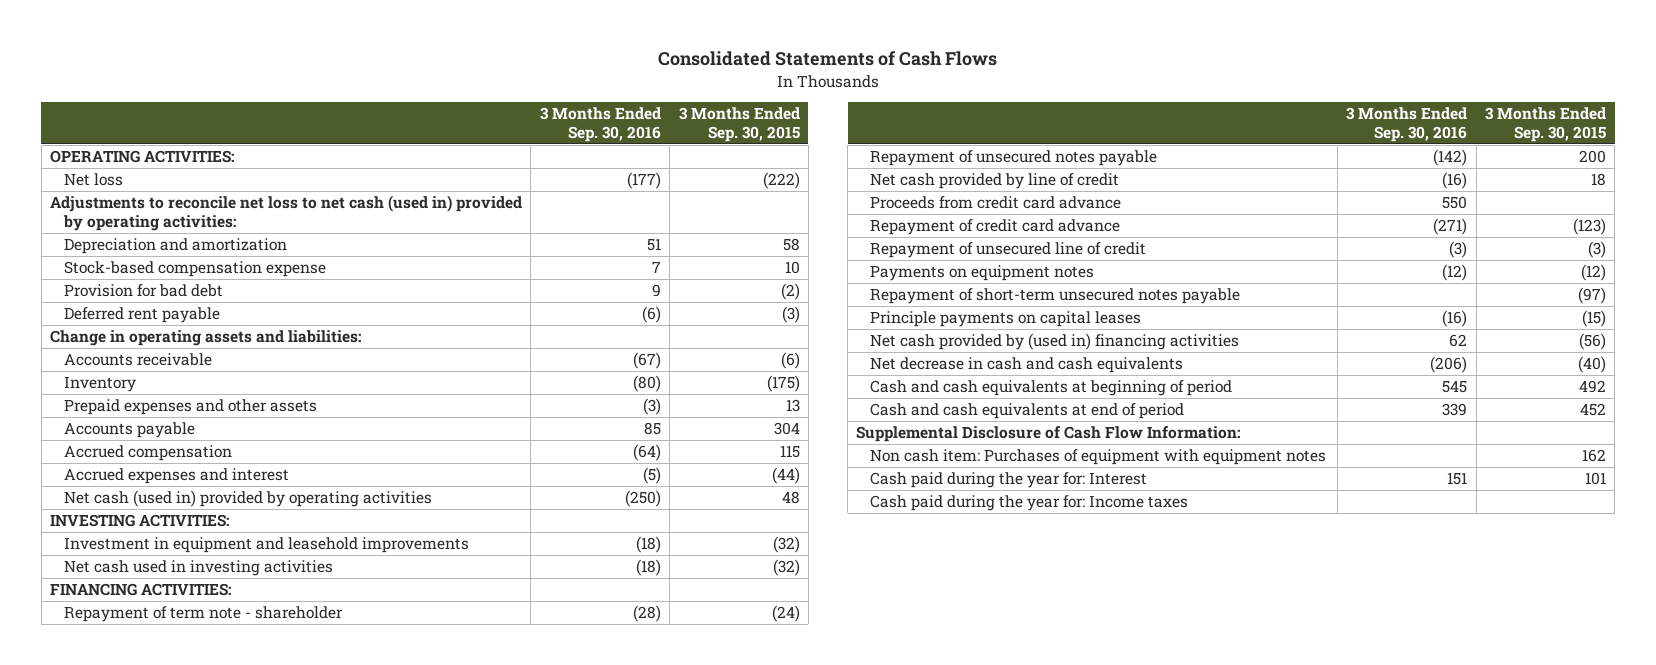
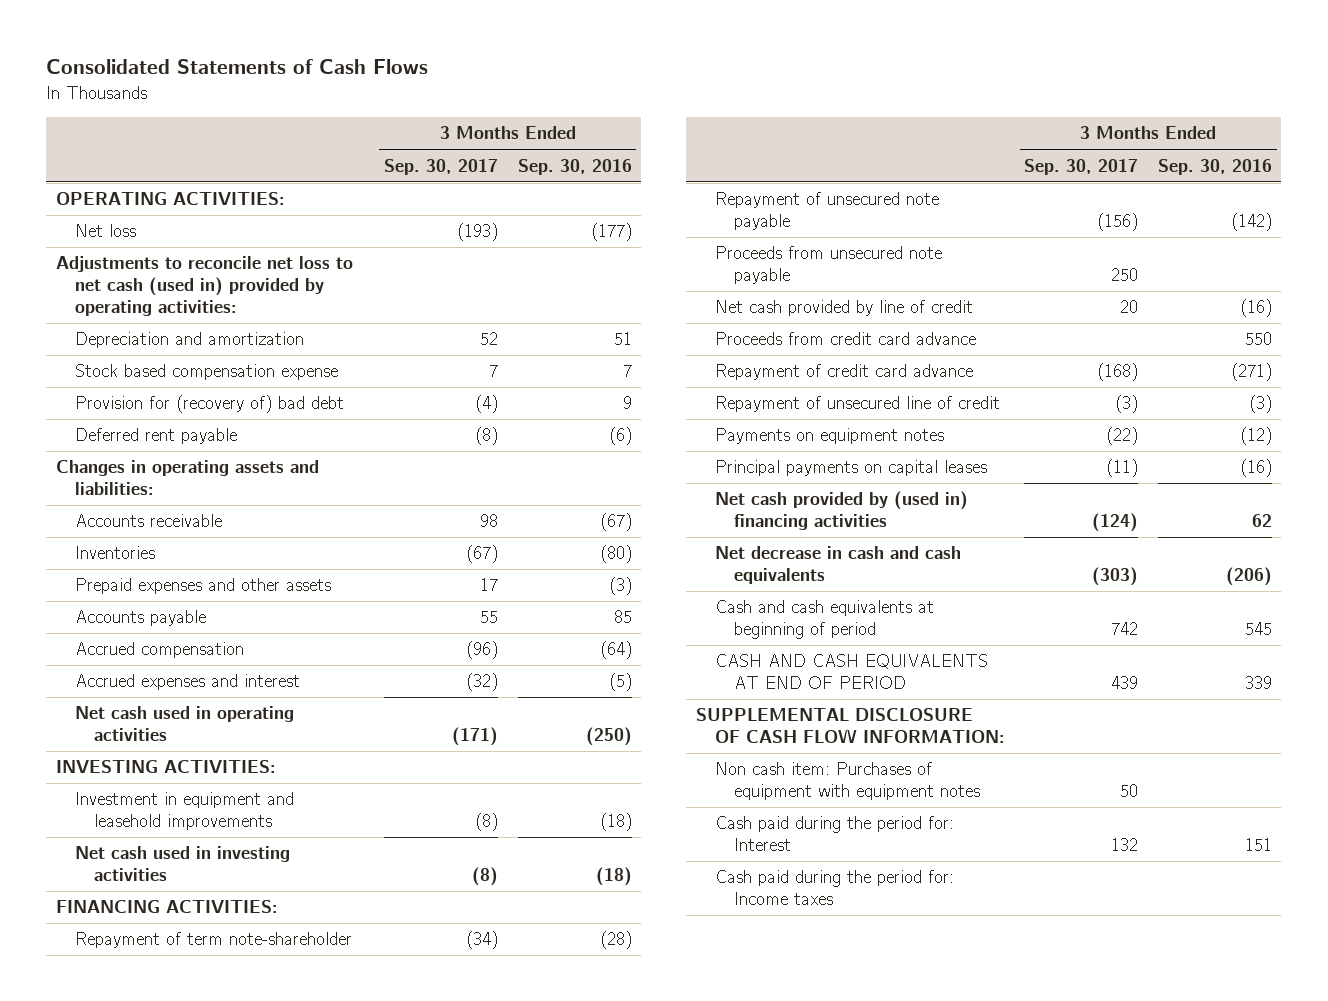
[678,107,800,143] 3 Months Ended Sep. 30, 2015 -> none
none -> [384,158,499,175] Sep. 30, 2017
[63,261,326,278] Stock-based compensation expense -> [74,364,338,381] Stock based compensation expense
[63,284,223,298] Provision for bad debt -> [74,395,344,414] Provision for (recovery of) bad debt
[50,330,362,347] Change in operating assets and liabilities: -> [56,460,320,496] Changes in operating assets and liabilities:
[63,376,136,393] Inventory -> [74,546,155,560] Inventories
[63,490,432,508] Net cash (used in) provided by operating activities -> [74,706,294,742] Net cash used in operating activities
[63,606,343,623] Repayment of term note - shareholder -> [74,932,352,949] Repayment of term note-shareholder
[870,150,1158,167] Repayment of unsecured notes payable -> [715,192,940,231] Repayment of unsecured note payable
none -> [715,246,943,285] Proceeds from unsecured note payable
[870,288,1241,305] Repayment of short-term unsecured notes payable -> none
[870,311,1142,328] Principle payments on capital leases -> [715,460,988,477] Principal payments on capital leases
[870,403,1185,420] Cash and cash equivalents at end of period -> [715,654,989,690] CASH AND CASH EQUIVALENTS AT END OF PERIOD
[856,426,1241,443] Supplemental Disclosure of Cash Flow Information: -> [696,708,1006,744] SUPPLEMENTAL DISCLOSURE OF CASH FLOW INFORMATION:
[870,472,1148,489] Cash paid during the year for: Interest -> [715,816,955,852] Cash paid during the period for: Interest
[870,495,1189,512] Cash paid during the year for: Income taxes -> [715,870,955,906] Cash paid during the period for: Income taxes

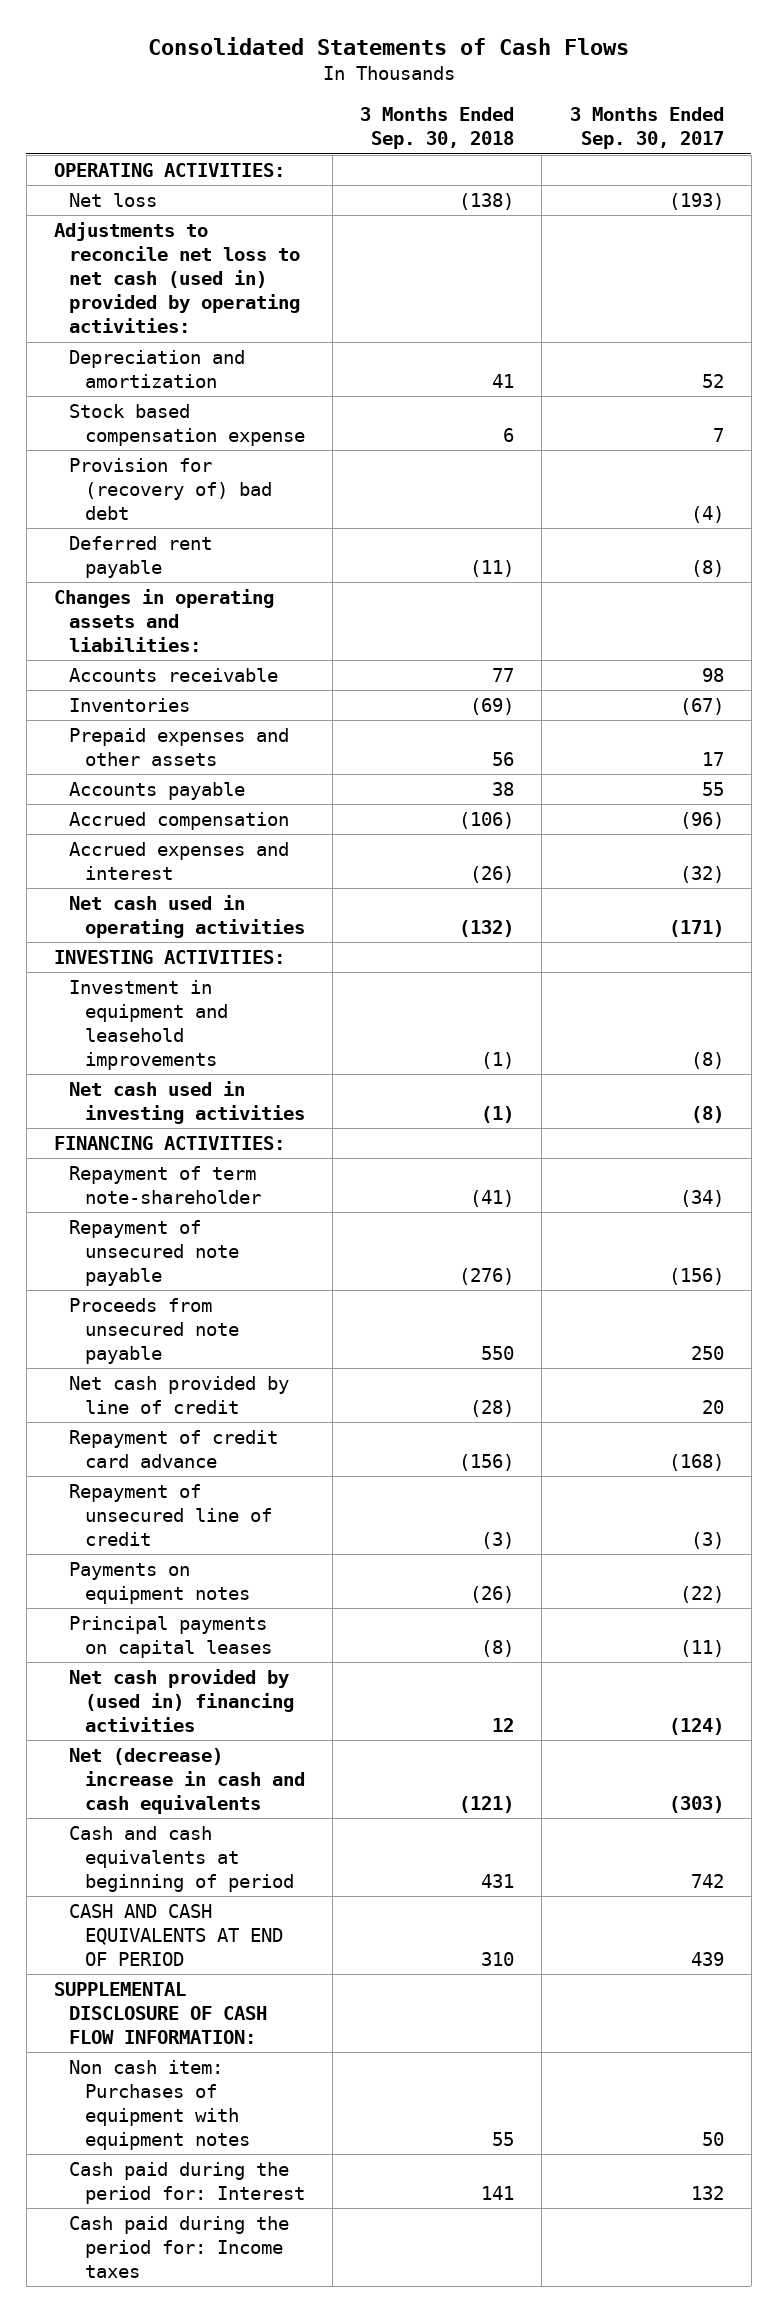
[517,158,632,175] Sep. 30, 2016 -> none
none -> [360,107,515,150] 3 Months Ended Sep. 30, 2018
[715,332,977,346] Proceeds from credit card advance -> none
[715,546,962,585] Net decrease in cash and cash equivalents -> [69,1748,305,1815] Net (decrease) increase in cash and cash equivalents

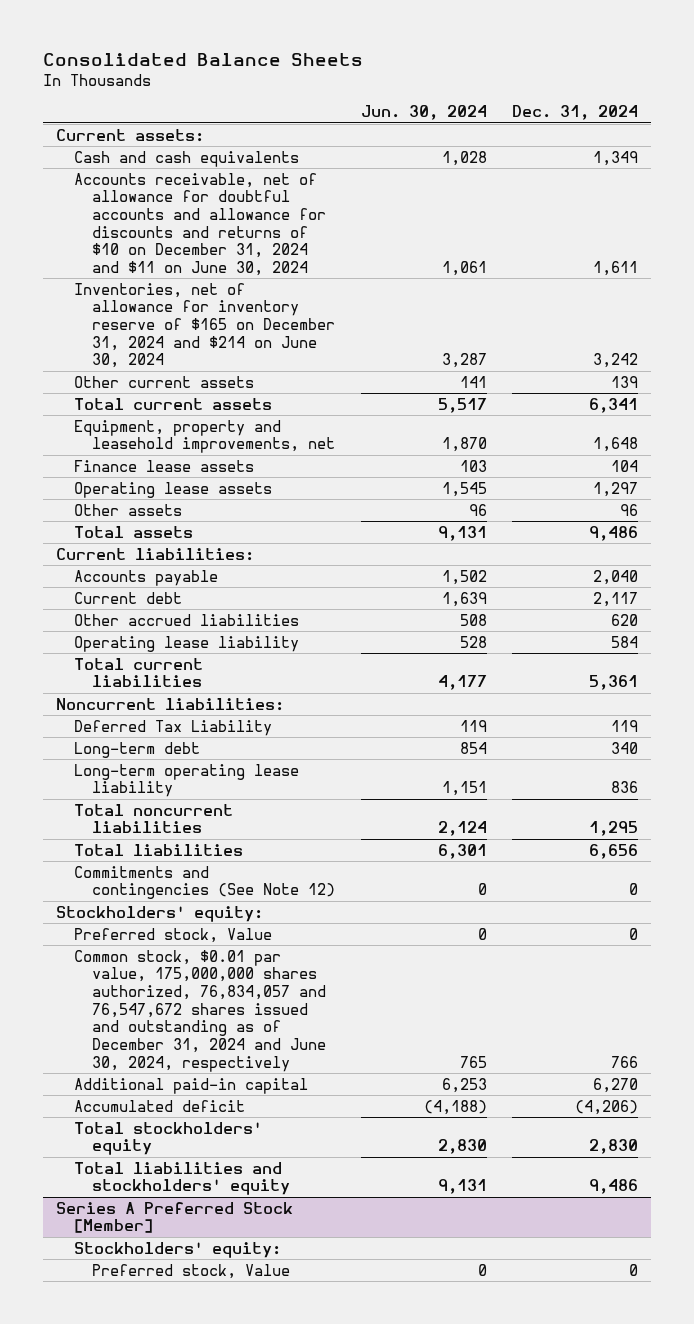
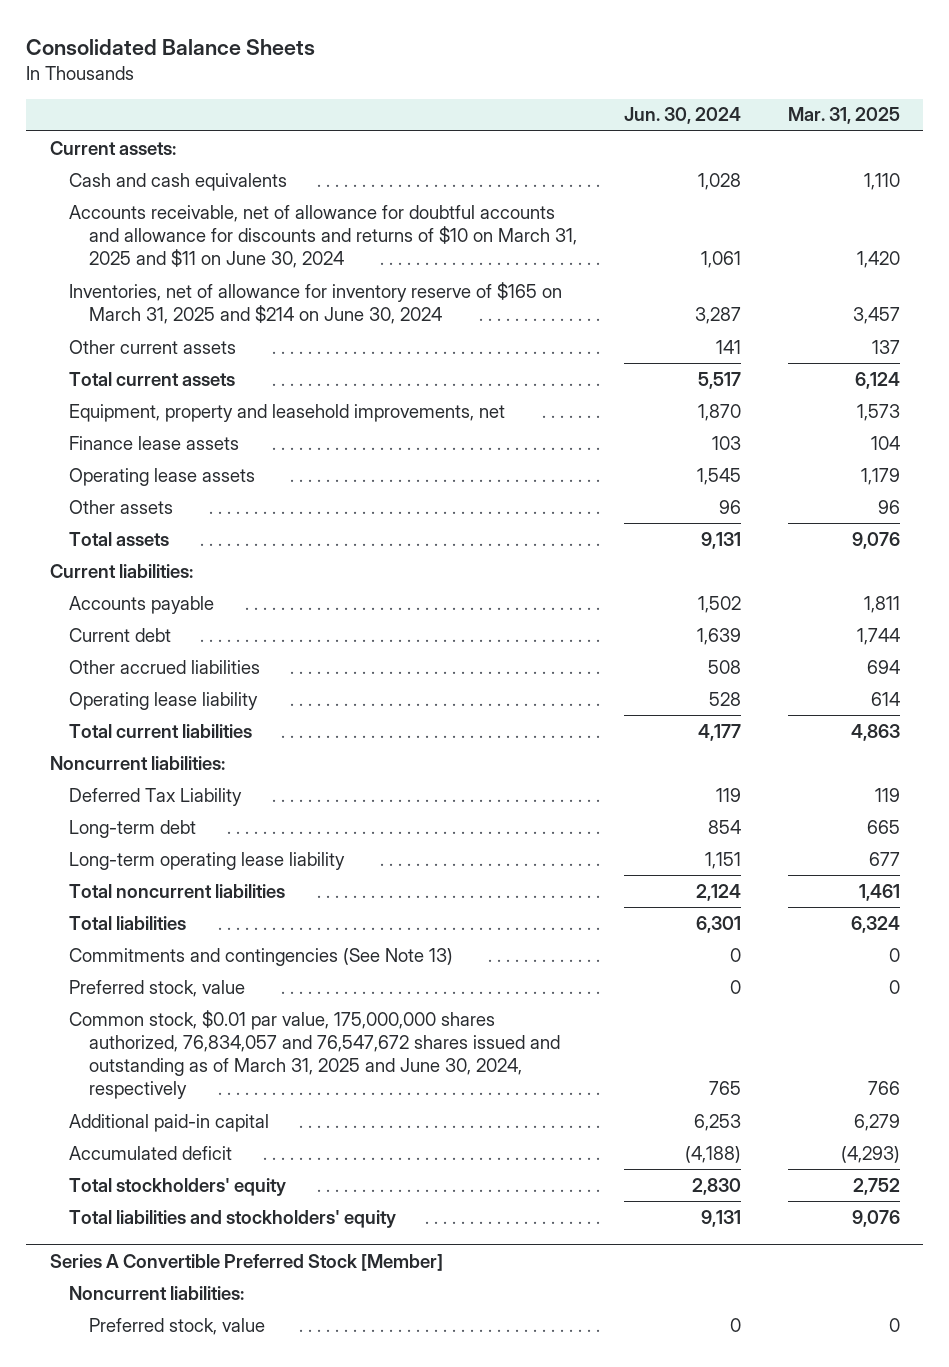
[512,105,639,121] Dec. 31, 2024 -> none
none -> [787,107,900,125] Mar. 31, 2025
[73,172,327,277] Accounts receivable, net of allowance for doubtful accounts and allowance for discounts and returns of $10 on December 31, 2024 and $11 on June 30, 2024 -> [69,204,577,269] Accounts receivable, net of allowance for doubtful accounts and allowance for discounts and returns of $10 on March 31, 2025 and $11 on June 30, 2024
[73,282,336,369] Inventories, net of allowance for inventory reserve of $165 on December 31, 2024 and $214 on June 30, 2024 -> [69,281,563,325] Inventories, net of allowance for inventory reserve of $165 on March 31, 2025 and $214 on June 30, 2024
[55,905,263,922] Stockholders' equity: -> none
[73,865,336,900] Commitments and contingencies (See Note 12) -> [69,947,454,966] Commitments and contingencies (See Note 13)
[73,927,272,943] Preferred stock, Value -> [69,979,246,997] Preferred stock, value
[73,949,327,1072] Common stock, $0.01 par value, 175,000,000 shares authorized, 76,834,057 and 76,547,672 shares issued and outstanding as of December 31, 2024 and June 30, 2024, respectively -> [69,1009,560,1100] Common stock, $0.01 par value, 175,000,000 shares authorized, 76,834,057 and 76,547,672 shares issued and outstanding as of March 31, 2025 and June 30, 2024, respectively
[73,1241,281,1258] Stockholders' equity: -> none
[55,1201,293,1234] Series A Preferred Stock [Member] -> [49,1253,443,1271] Series A Convertible Preferred Stock [Member]
none -> [69,1285,245,1300] Noncurrent liabilities:
[92,1263,291,1279] Preferred stock, Value -> [88,1317,265,1335] Preferred stock, value

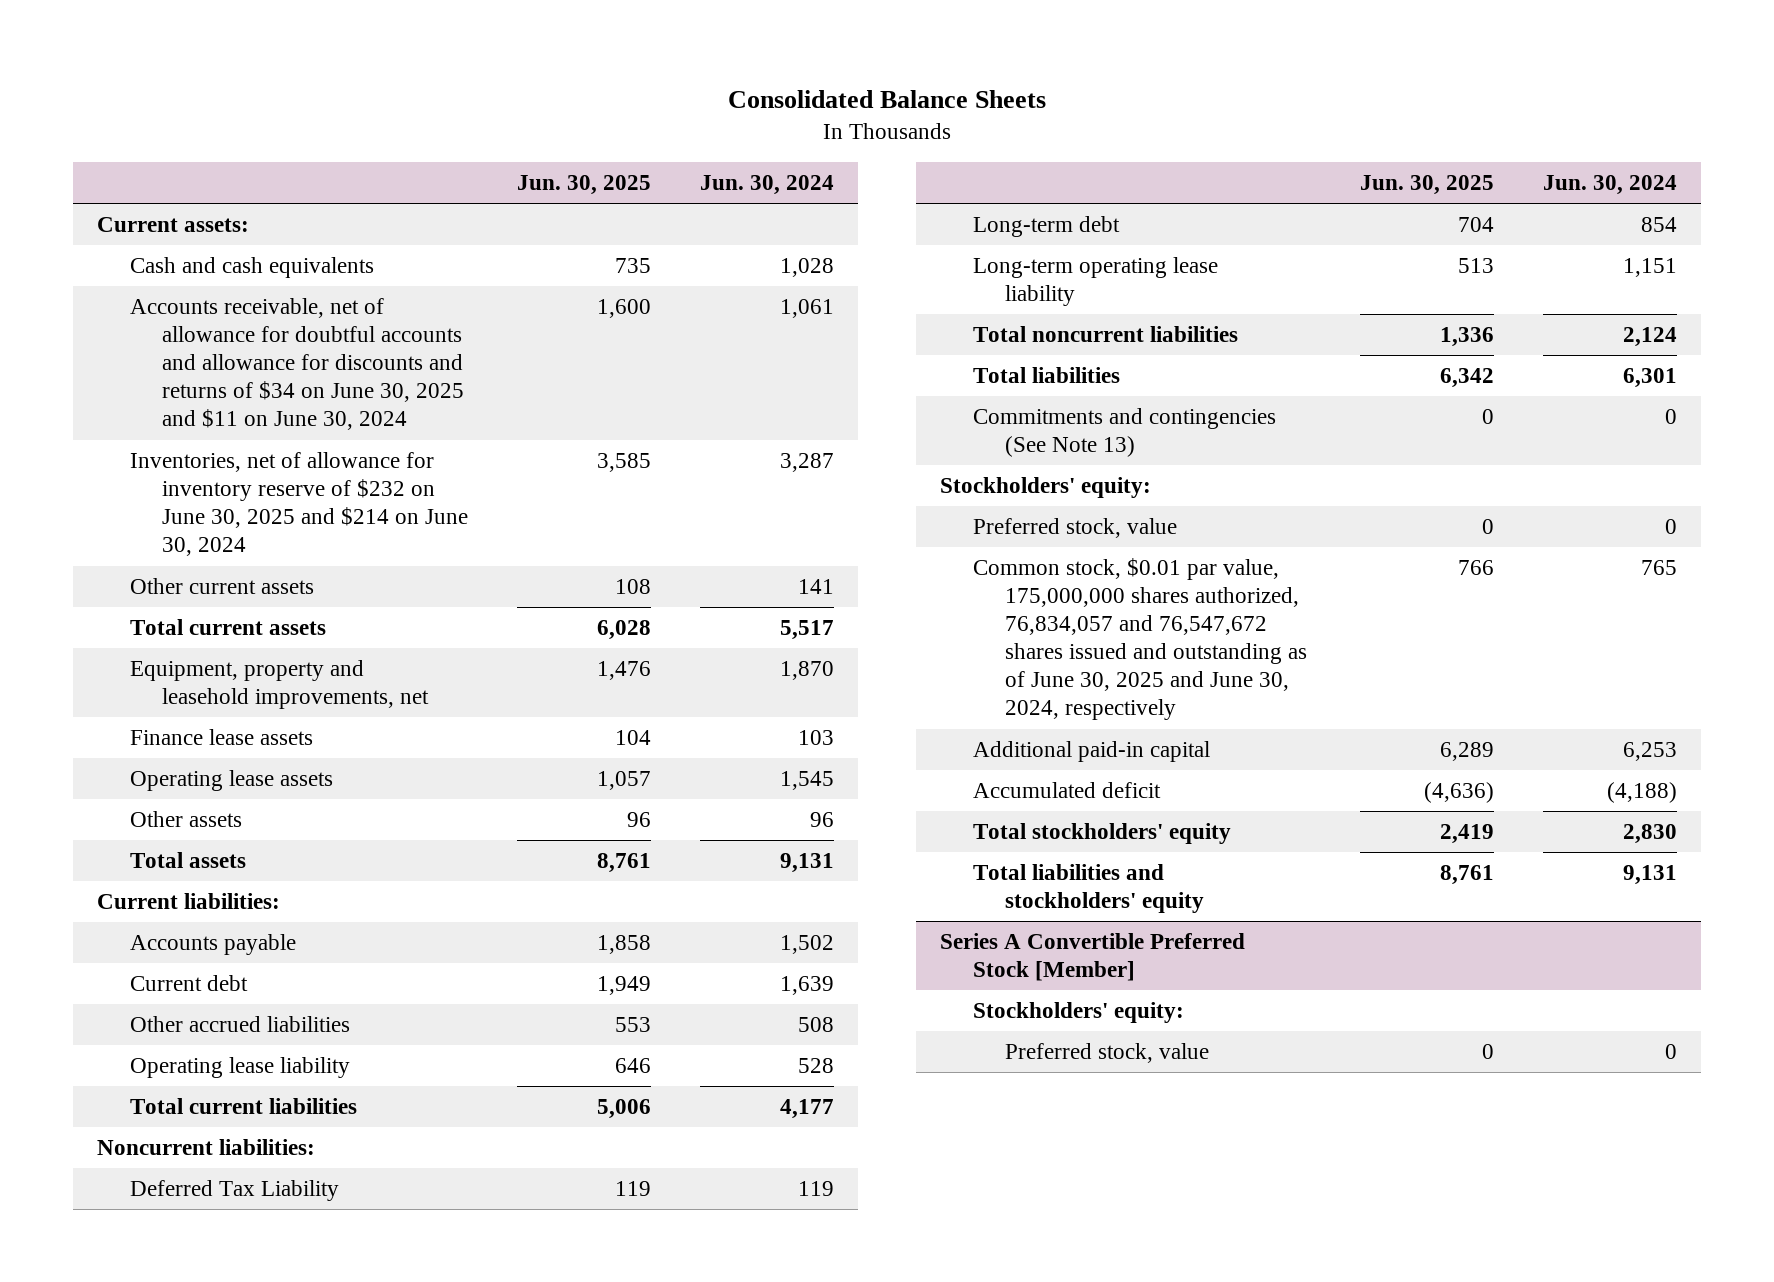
[787,107,900,125] Mar. 31, 2025 -> none
none -> [517,174,652,195] Jun. 30, 2025
[69,204,577,269] Accounts receivable, net of allowance for doubtful accounts and allowance for discounts and returns of $10 on March 31, 2025 and $11 on June 30, 2024 -> [129,298,465,431] Accounts receivable, net of allowance for doubtful accounts and allowance for discounts and returns of $34 on June 30, 2025 and $11 on June 30, 2024
[69,281,563,325] Inventories, net of allowance for inventory reserve of $165 on March 31, 2025 and $214 on June 30, 2024 -> [129,452,469,557] Inventories, net of allowance for inventory reserve of $232 on June 30, 2025 and $214 on June 30, 2024
none -> [939,477,1151,499] Stockholders' equity:
[69,1009,560,1100] Common stock, $0.01 par value, 175,000,000 shares authorized, 76,834,057 and 76,547,672 shares issued and outstanding as of March 31, 2025 and June 30, 2024, respectively -> [972,558,1308,721] Common stock, $0.01 par value, 175,000,000 shares authorized, 76,834,057 and 76,547,672 shares issued and outstanding as of June 30, 2025 and June 30, 2024, respectively
[69,1285,245,1300] Noncurrent liabilities: -> none
none -> [972,1002,1184,1024] Stockholders' equity:

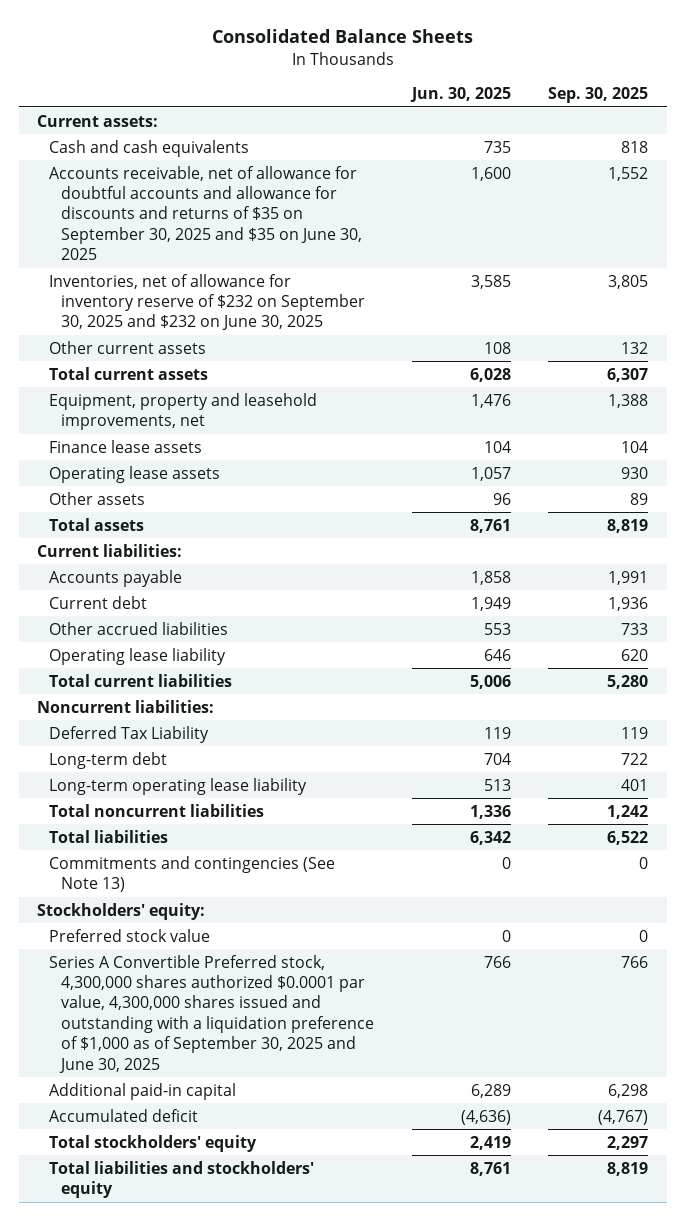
[700,174,835,195] Jun. 30, 2024 -> none
none -> [548,87,649,104] Sep. 30, 2025
[129,298,465,431] Accounts receivable, net of allowance for doubtful accounts and allowance for discounts and returns of $34 on June 30, 2025 and $11 on June 30, 2024 -> [49,165,363,261] Accounts receivable, net of allowance for doubtful accounts and allowance for discounts and returns of $35 on September 30, 2025 and $35 on June 30, 2025
[129,452,469,557] Inventories, net of allowance for inventory reserve of $232 on June 30, 2025 and $214 on June 30, 2024 -> [49,273,366,331] Inventories, net of allowance for inventory reserve of $232 on September 30, 2025 and $232 on June 30, 2025
[972,518,1177,539] Preferred stock, value -> [49,928,211,942] Preferred stock value
[972,558,1308,721] Common stock, $0.01 par value, 175,000,000 shares authorized, 76,834,057 and 76,547,672 shares issued and outstanding as of June 30, 2025 and June 30, 2024, respectively -> [49,954,375,1073] Series A Convertible Preferred stock, 4,300,000 shares authorized $0.0001 par value, 4,300,000 shares issued and outstanding with a liquidation preference of $1,000 as of September 30, 2025 and June 30, 2025
[939,933,1245,982] Series A Convertible Preferred Stock [Member] -> none
[972,1002,1184,1024] Stockholders' equity: -> none
[1005,1043,1210,1064] Preferred stock, value -> none

